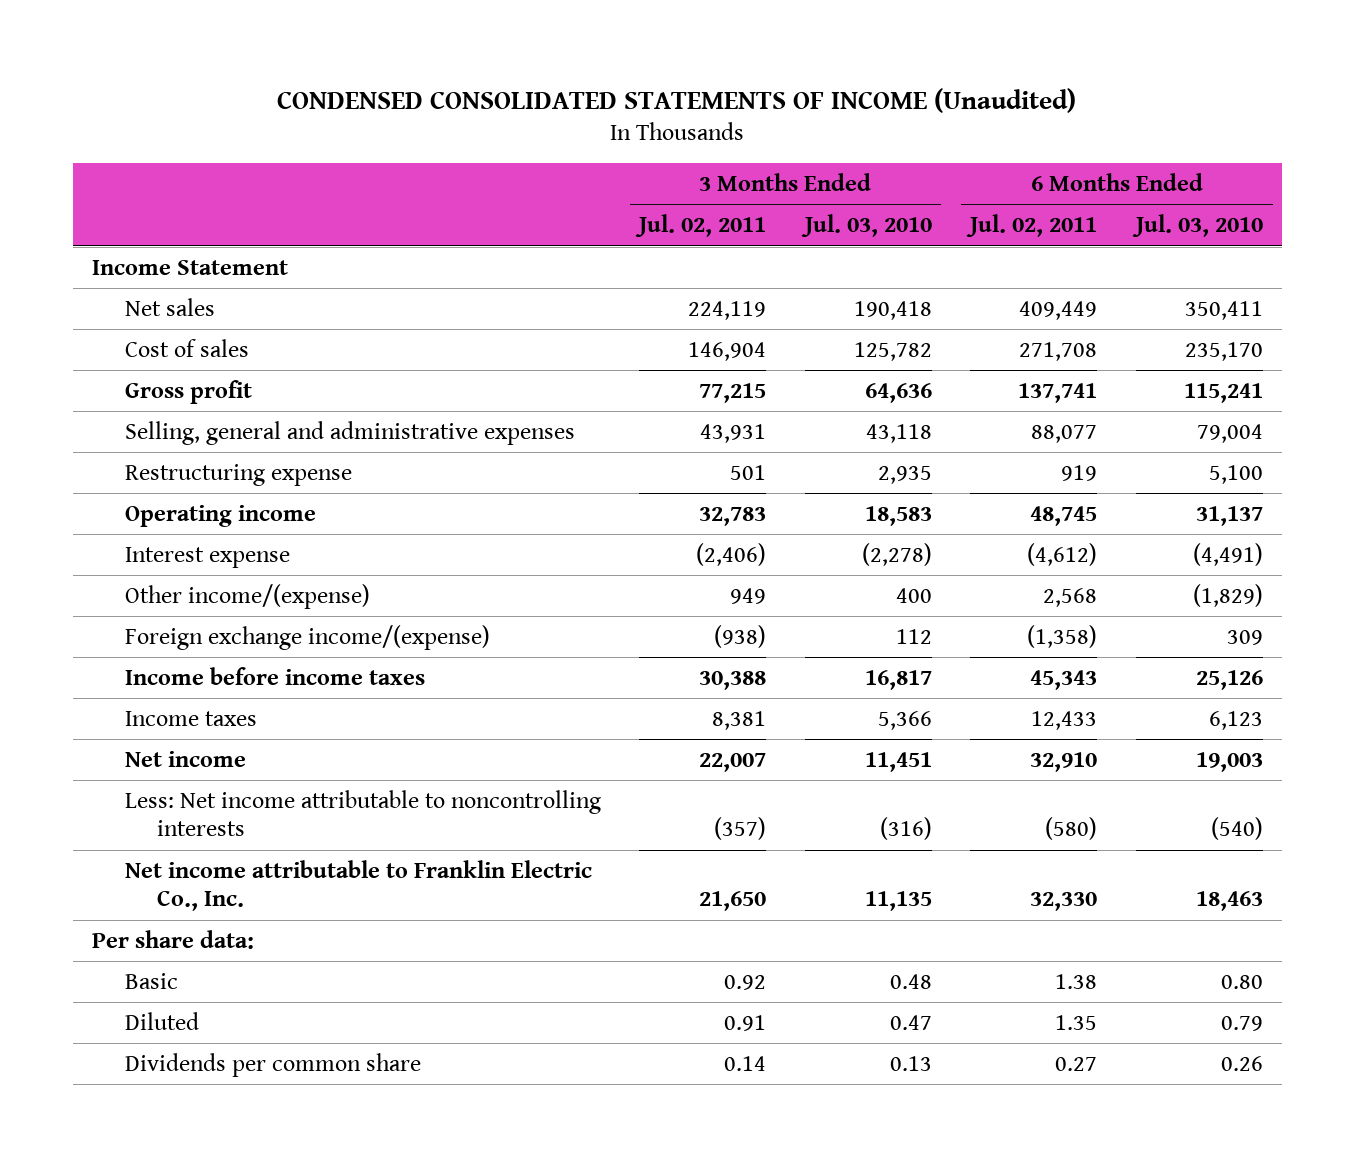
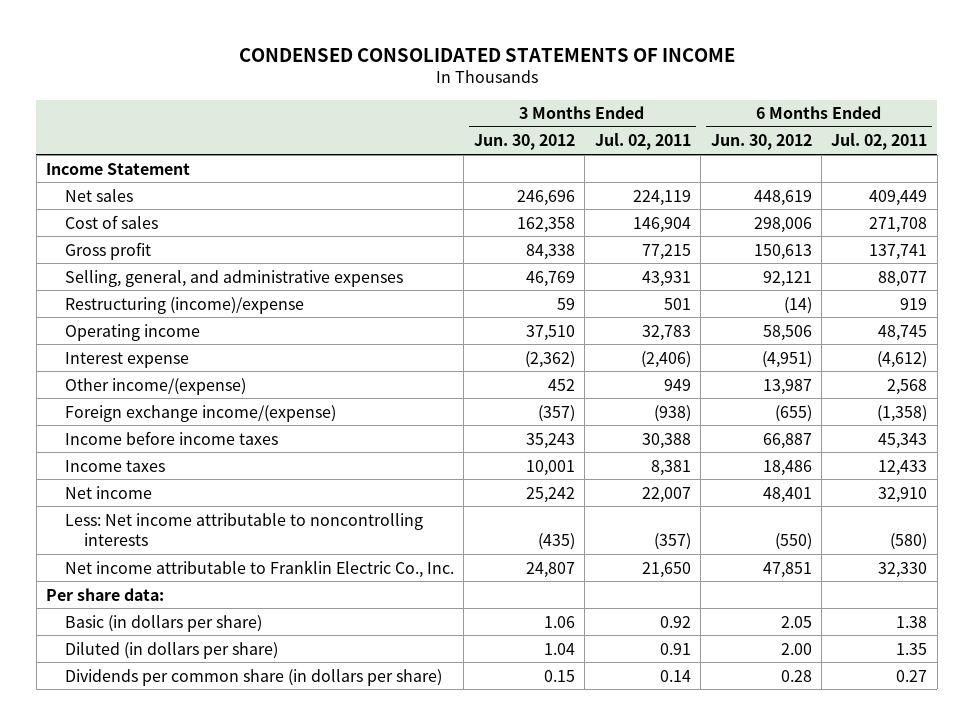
[277,87,1077,113] CONDENSED CONSOLIDATED STATEMENTS OF INCOME (Unaudited) -> [238,47,735,62] CONDENSED CONSOLIDATED STATEMENTS OF INCOME
[800,214,932,238] Jul. 03, 2010 -> none
[1131,214,1263,238] Jul. 03, 2010 -> none
none -> [473,134,575,151] Jun. 30, 2012
none -> [710,134,812,151] Jun. 30, 2012
[124,420,575,445] Selling, general and administrative expenses -> [64,269,403,287] Selling, general, and administrative expenses
[124,463,352,486] Restructuring expense -> [64,296,304,314] Restructuring (income)/expense
[124,972,178,989] Basic -> [64,614,262,632] Basic (in dollars per share)
[124,1011,199,1030] Diluted -> [64,641,278,659] Diluted (in dollars per share)
[124,1052,421,1077] Dividends per common share -> [64,668,442,686] Dividends per common share (in dollars per share)

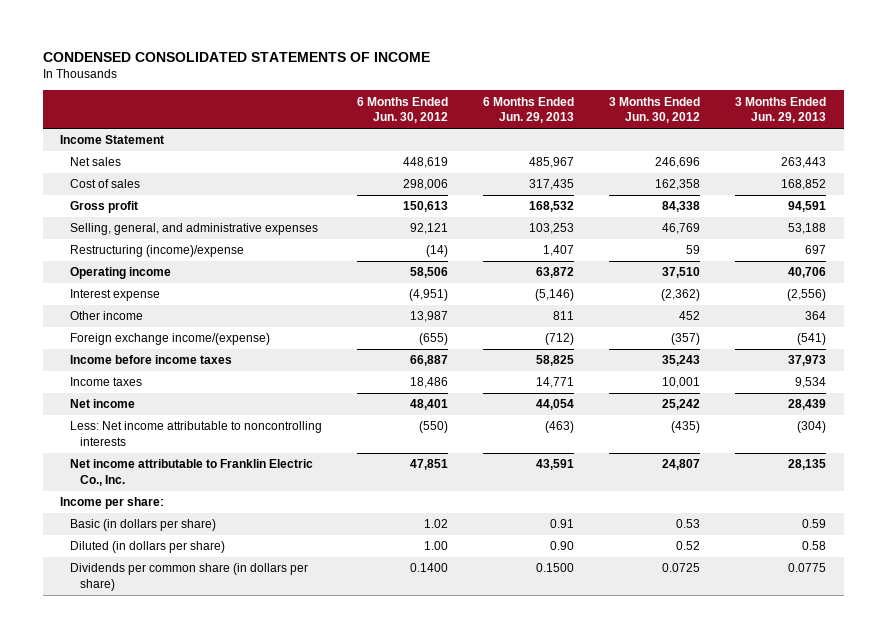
[594,133,691,151] Jul. 02, 2011 -> none
[831,133,928,151] Jul. 02, 2011 -> none
none -> [483,96,575,124] 6 Months Ended Jun. 29, 2013
none -> [735,96,827,124] 3 Months Ended Jun. 29, 2013
[64,377,246,395] Other income/(expense) -> [70,311,144,321] Other income
[46,587,165,601] Per share data: -> [60,497,165,510] Income per share:
[543,615,575,628] 1.06 -> [676,519,701,529] 0.53
[780,615,812,628] 2.05 -> [424,519,449,529] 1.02
[543,642,575,655] 1.04 -> [676,541,701,551] 0.52
[780,642,812,655] 2.00 -> [424,541,449,551] 1.00
[543,669,575,682] 0.15 -> [662,563,701,573] 0.0725
[780,669,812,682] 0.28 -> [410,563,449,573] 0.1400

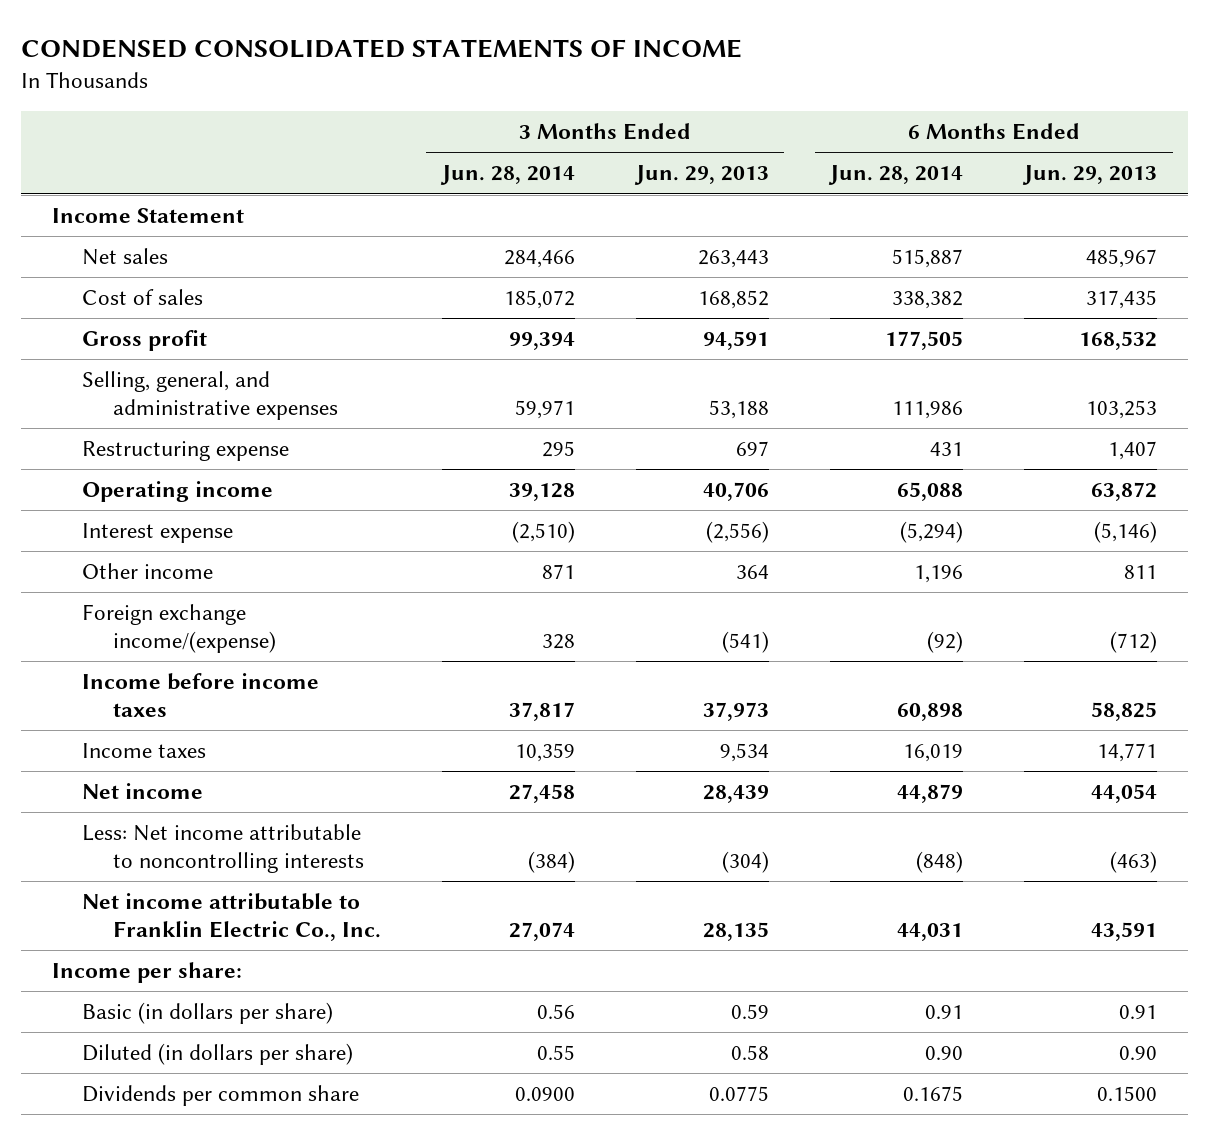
[357,96,449,124] 6 Months Ended Jun. 30, 2012 -> none
[609,96,701,124] 3 Months Ended Jun. 30, 2012 -> none
none -> [439,165,575,186] Jun. 28, 2014
none -> [828,165,964,186] Jun. 28, 2014
[70,245,245,258] Restructuring (income)/expense -> [82,441,290,462] Restructuring expense
[70,563,309,591] Dividends per common share (in dollars per share) -> [82,1085,360,1107] Dividends per common share

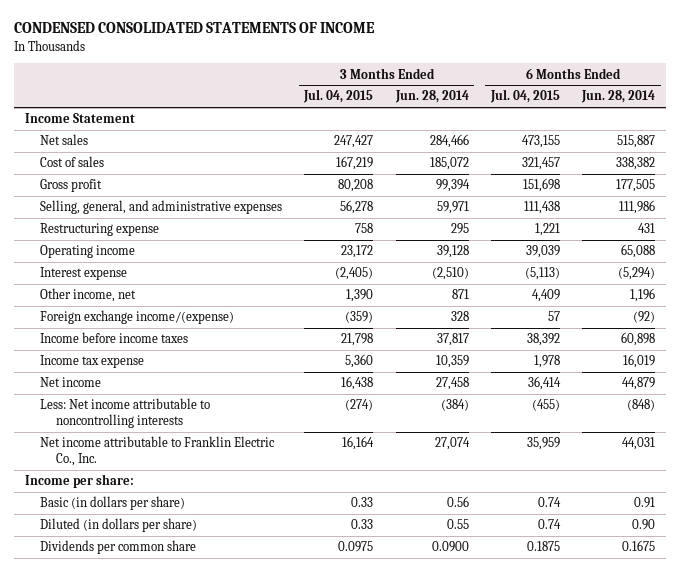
[633,165,769,186] Jun. 29, 2013 -> none
[1022,165,1158,186] Jun. 29, 2013 -> none
none -> [303,89,374,104] Jul. 04, 2015
none -> [490,89,561,104] Jul. 04, 2015
[82,563,214,580] Other income -> [40,288,137,303] Other income, net
[82,743,207,759] Income taxes -> [40,355,145,369] Income tax expense

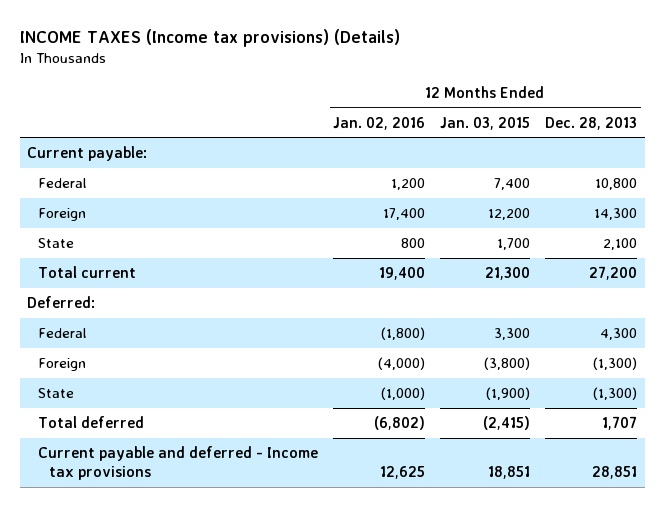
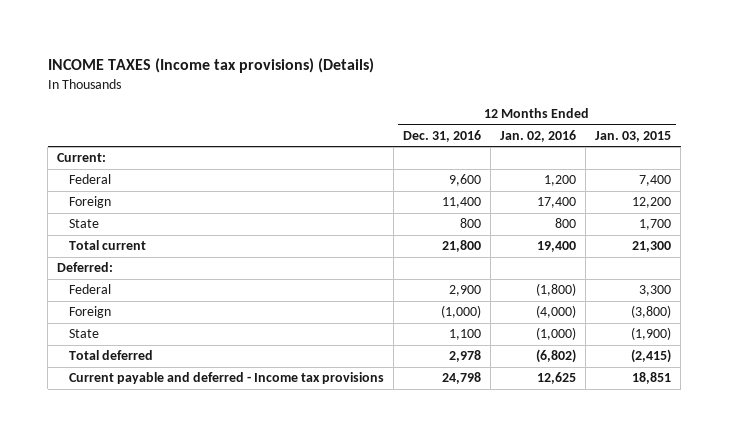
[545,116,638,130] Dec. 28, 2013 -> none
none -> [403,129,482,142] Dec. 31, 2016
[27,145,148,161] Current payable: -> [57,153,107,163] Current:

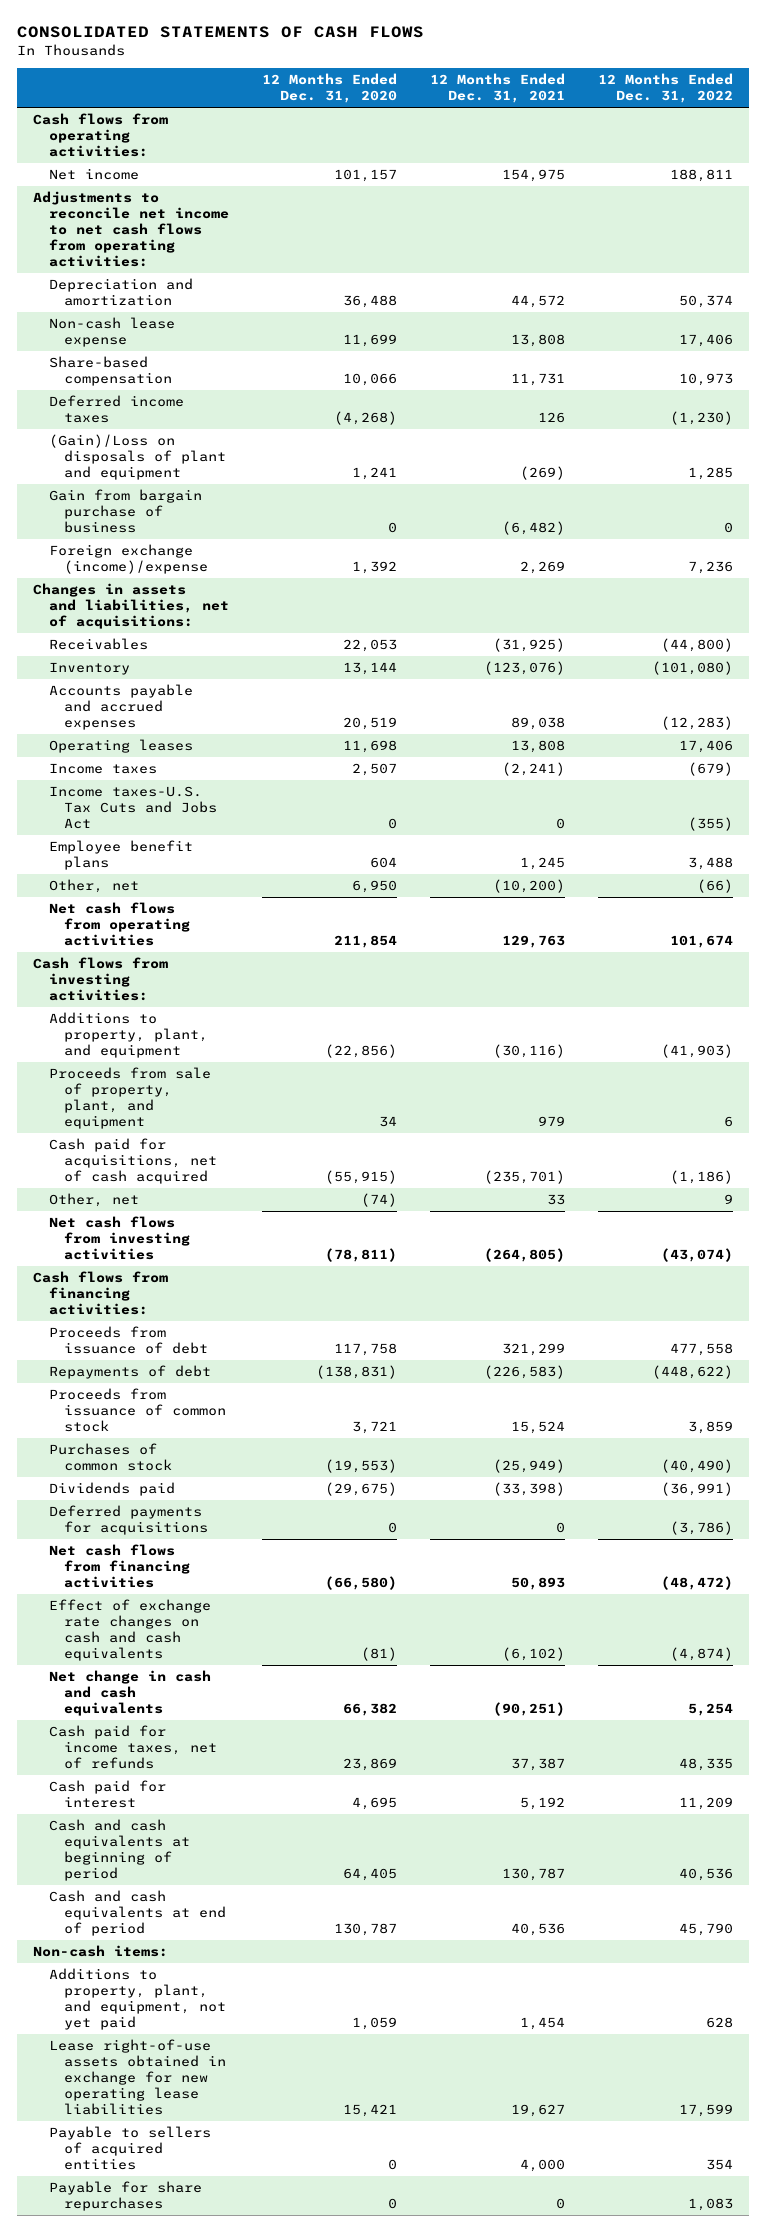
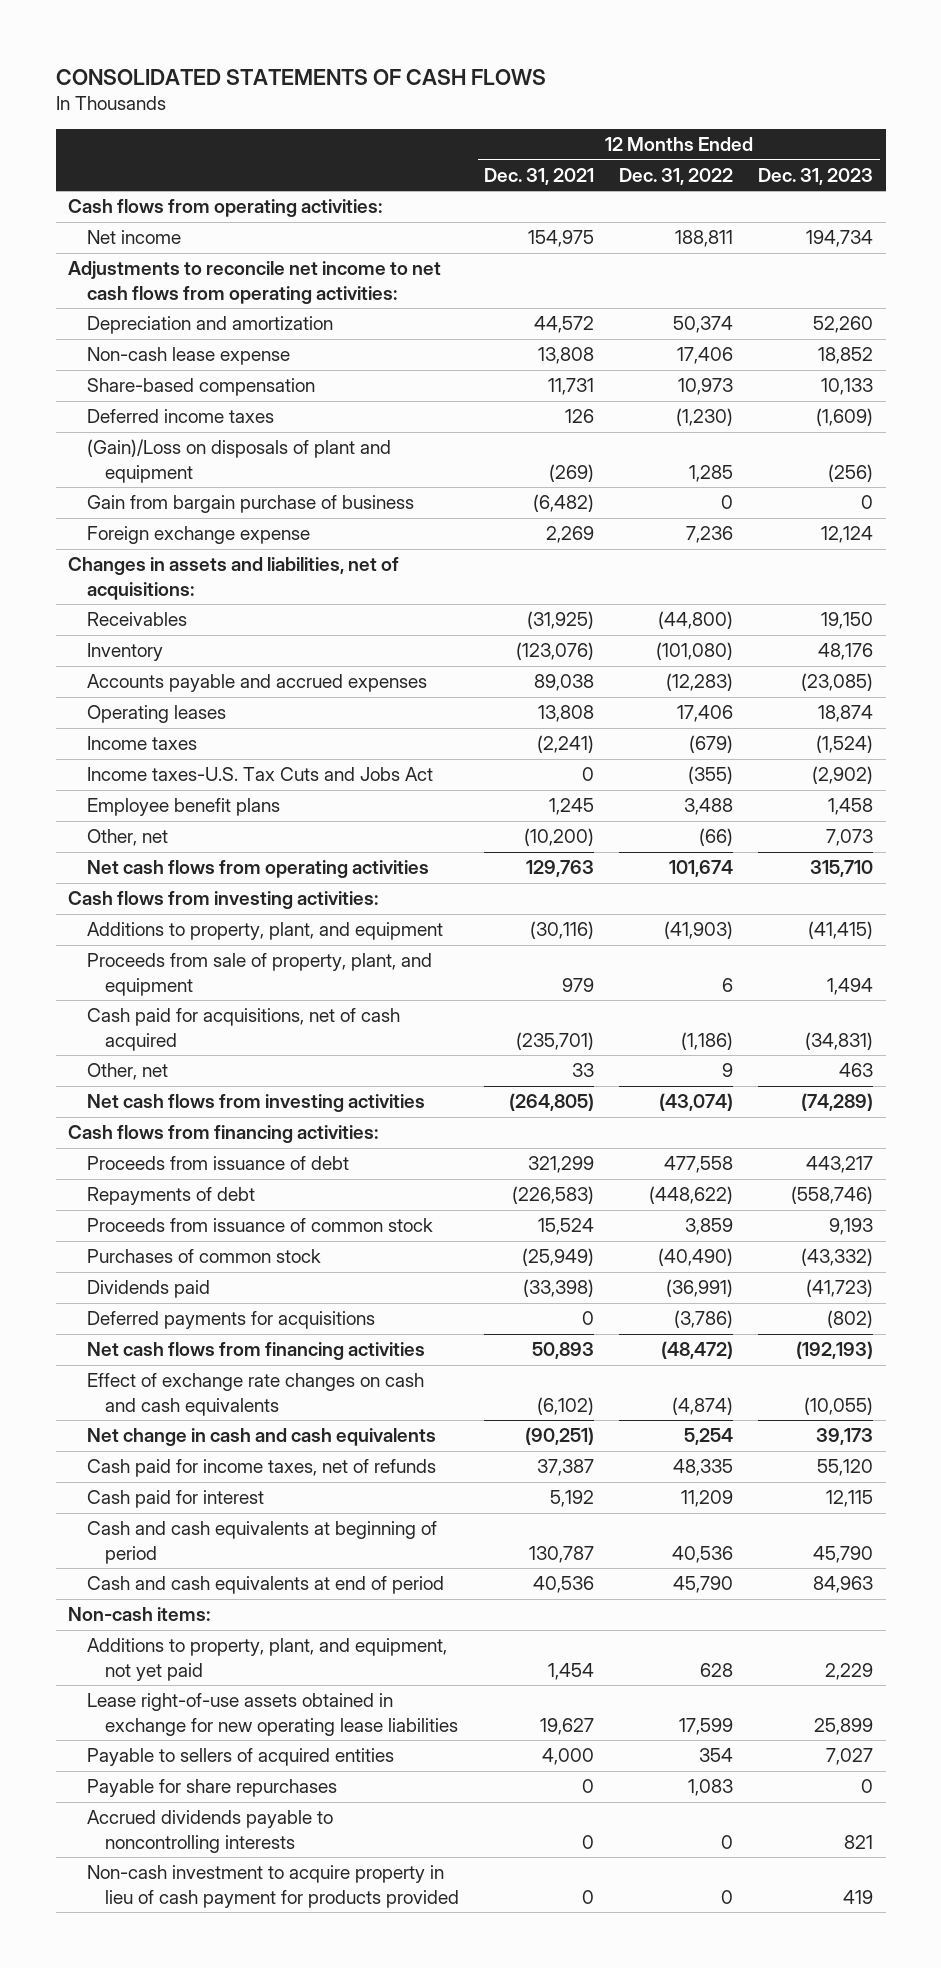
[261,73,397,104] 12 Months Ended Dec. 31, 2020 -> none
none -> [758,167,874,185] Dec. 31, 2023
[48,544,209,575] Foreign exchange (income)/expense -> [86,526,310,545] Foreign exchange expense
none -> [86,1810,333,1853] Accrued dividends payable to noncontrolling interests
none -> [86,1865,460,1908] Non-cash investment to acquire property in lieu of cash payment for products provided

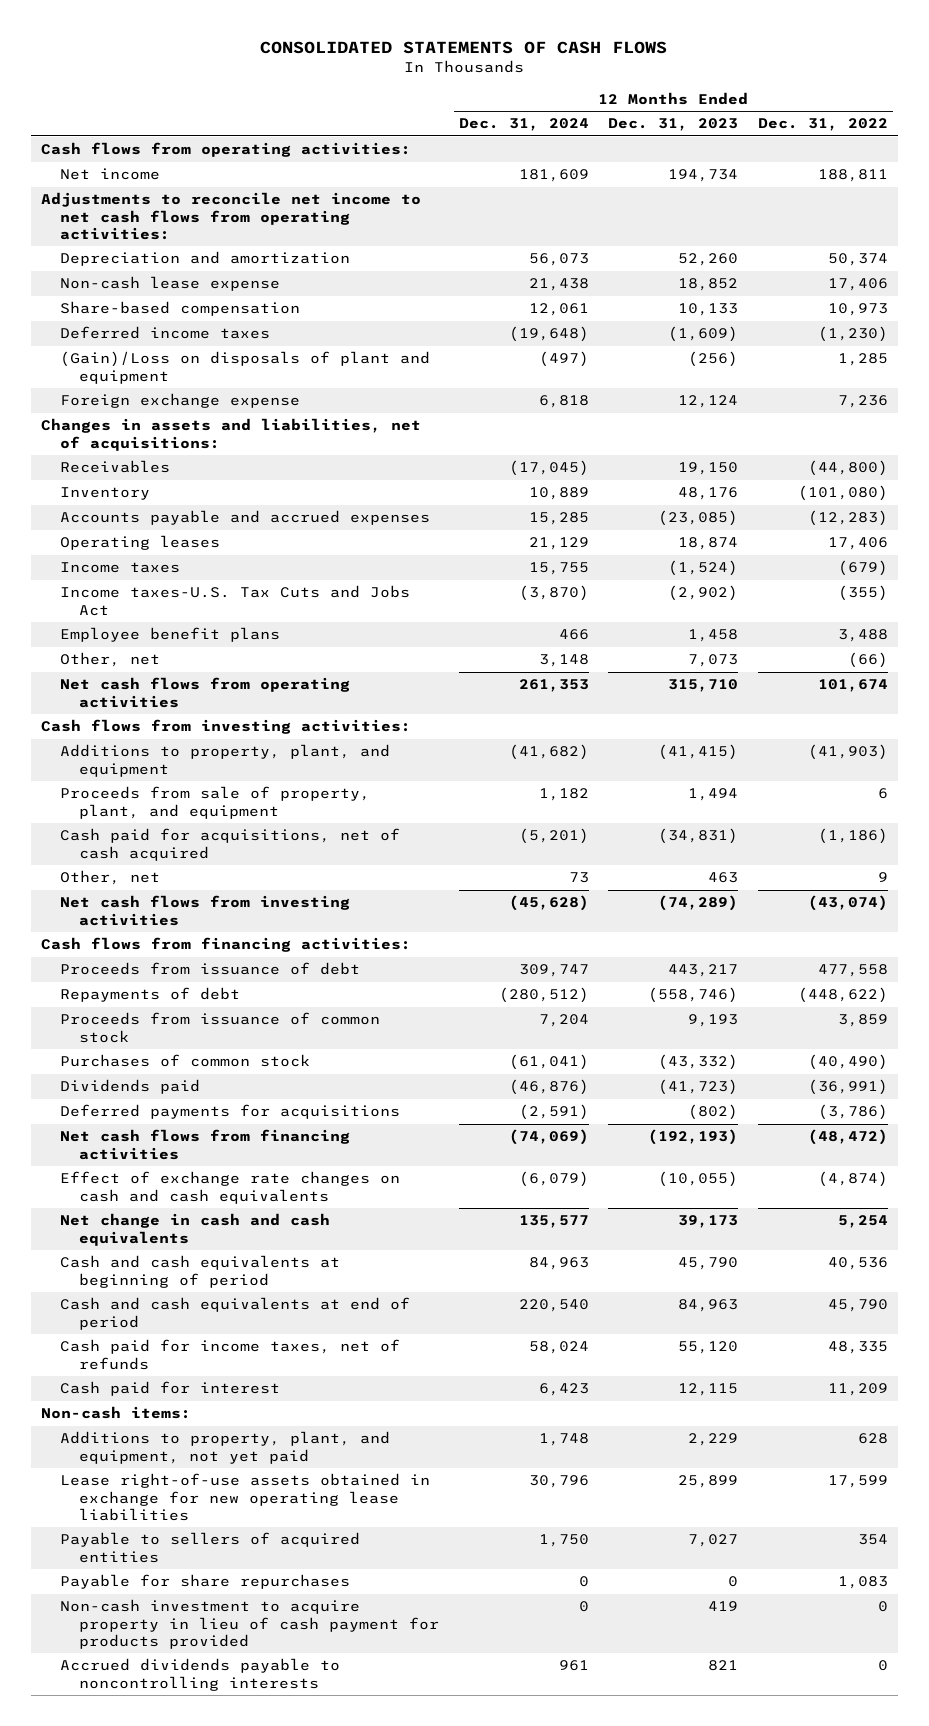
[484,167,595,185] Dec. 31, 2021 -> none
none -> [458,118,589,132] Dec. 31, 2024
[86,495,414,514] Gain from bargain purchase of business -> none
[86,1459,436,1478] Cash paid for income taxes, net of refunds -> [60,1339,401,1370] Cash paid for income taxes, net of refunds
[86,1490,264,1509] Cash paid for interest -> [60,1381,281,1397] Cash paid for interest
[86,1810,333,1853] Accrued dividends payable to noncontrolling interests -> [60,1658,341,1691] Accrued dividends payable to noncontrolling interests

